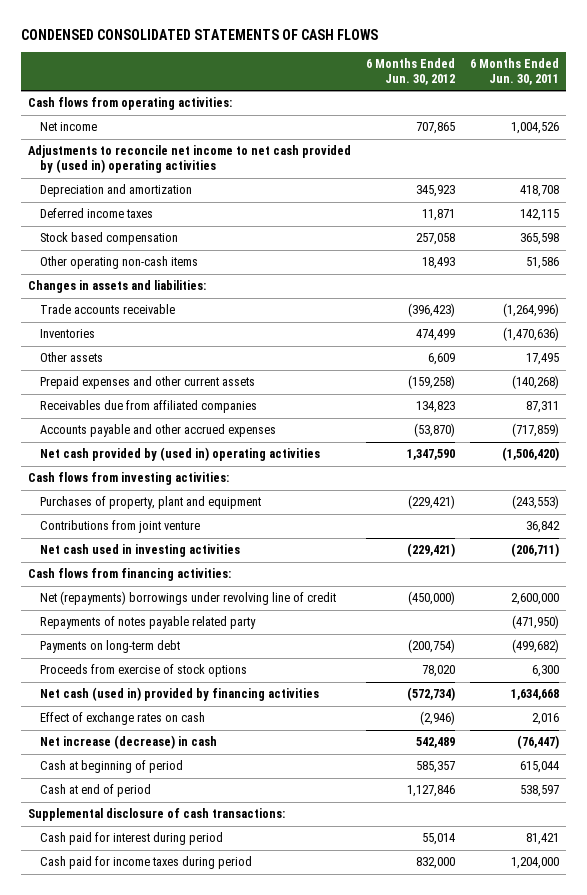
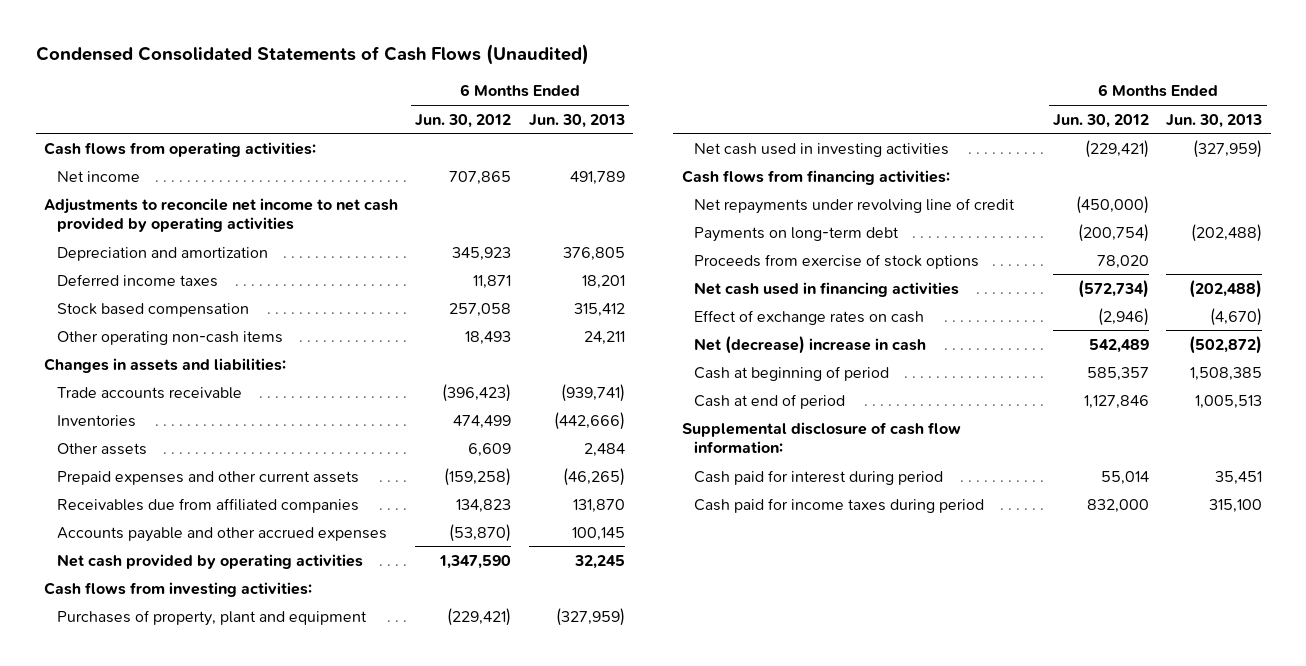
[20,28,378,40] CONDENSED CONSOLIDATED STATEMENTS OF CASH FLOWS -> [35,44,589,66] Condensed Consolidated Statements of Cash Flows (Unaudited)
[469,58,559,85] 6 Months Ended Jun. 30, 2011 -> none
none -> [528,113,625,128] Jun. 30, 2013
[28,145,352,173] Adjustments to reconcile net income to net cash provided by (used in) operating activities -> [44,197,399,233] Adjustments to reconcile net income to net cash provided by operating activities
[39,447,320,462] Net cash provided by (used in) operating activities -> [56,553,363,569] Net cash provided by operating activities
[39,520,200,534] Contributions from joint venture -> none
[39,616,256,630] Repayments of notes payable related party -> none
[39,591,336,606] Net (repayments) borrowings under revolving line of credit -> [694,197,1016,214] Net repayments under revolving line of credit
[39,687,319,702] Net cash (used in) provided by financing activities -> [694,281,960,297] Net cash used in financing activities
[39,735,217,750] Net increase (decrease) in cash -> [694,335,927,354] Net (decrease) increase in cash
[28,808,286,822] Supplemental disclosure of cash transactions: -> [681,421,961,454] Supplemental disclosure of cash flow information:

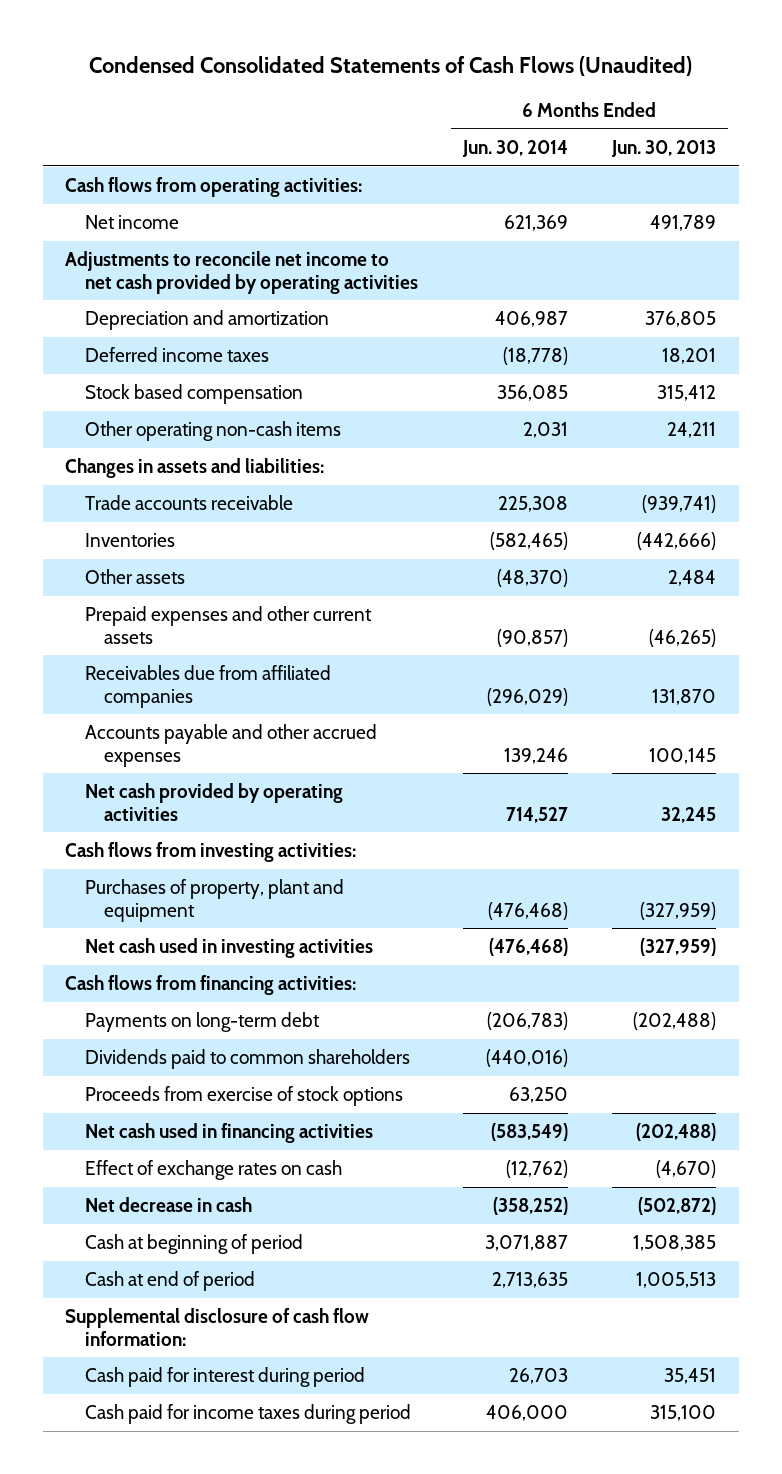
[415,113,512,128] Jun. 30, 2012 -> none
none -> [461,139,568,157] Jun. 30, 2014
[694,197,1016,214] Net repayments under revolving line of credit -> none
none -> [84,1049,410,1070] Dividends paid to common shareholders
[694,335,927,354] Net (decrease) increase in cash -> [84,1197,252,1213] Net decrease in cash

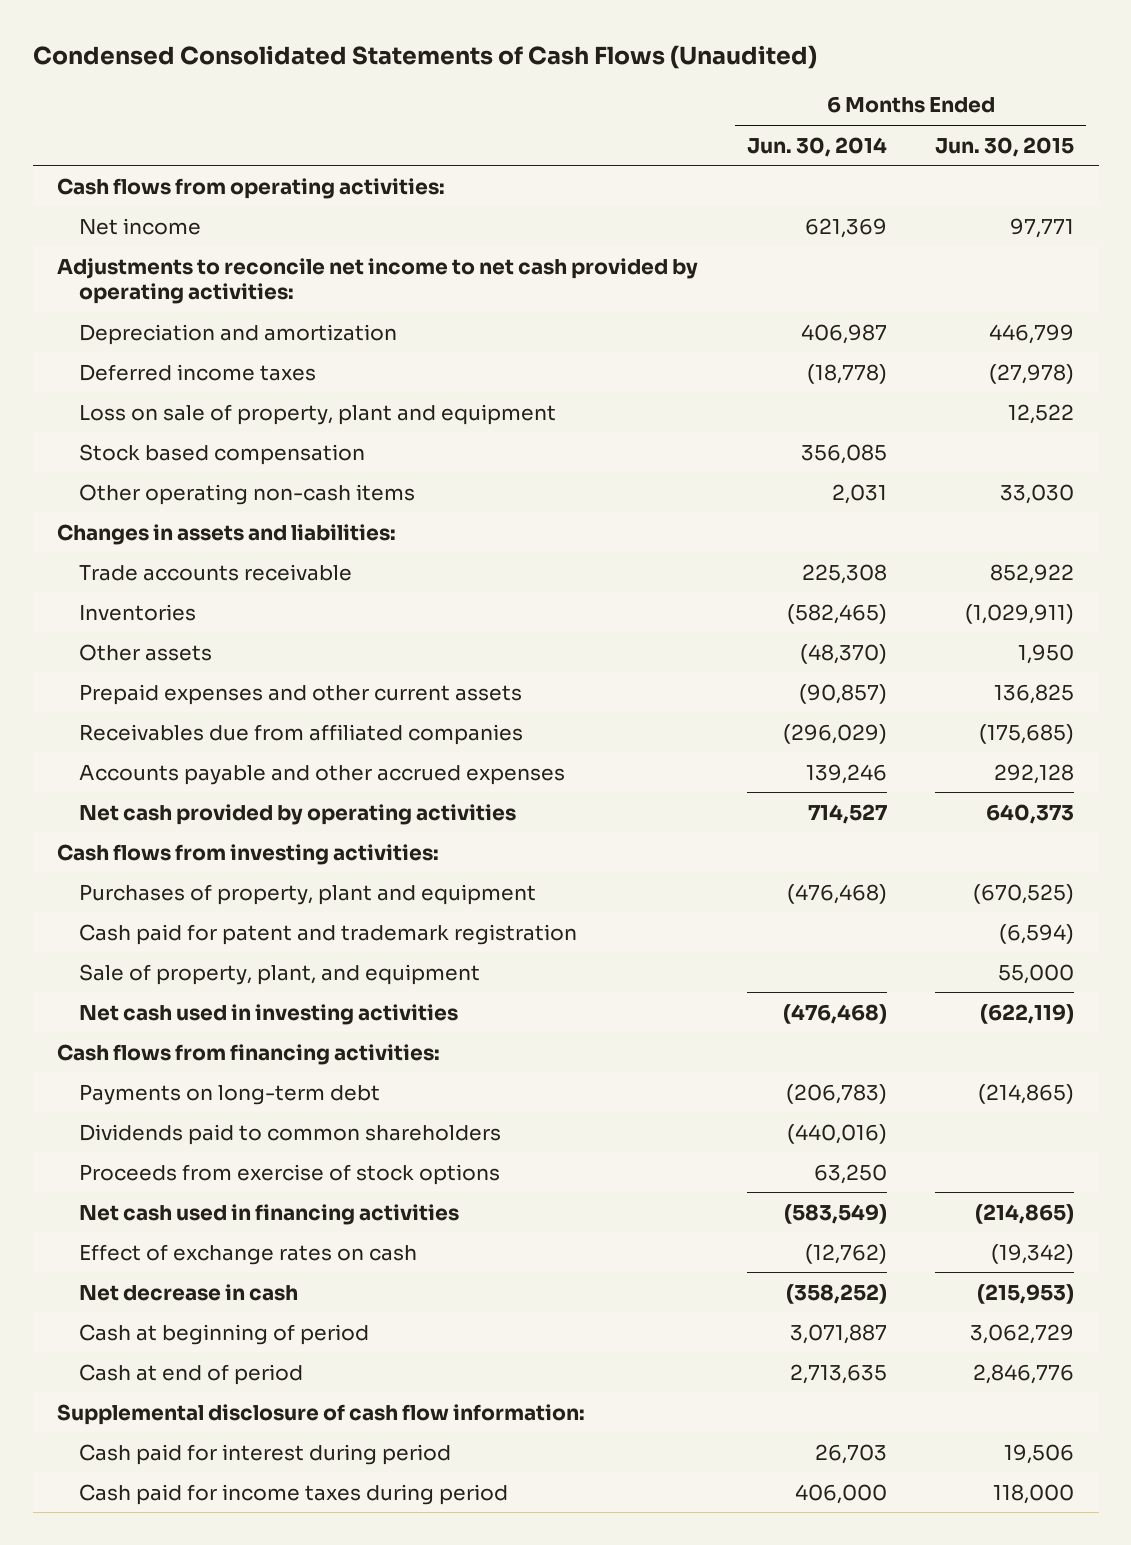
[611,139,717,157] Jun. 30, 2013 -> none
none -> [935,136,1075,157] Jun. 30, 2015
[65,251,418,294] Adjustments to reconcile net income to net cash provided by operating activities -> [57,257,699,305] Adjustments to reconcile net income to net cash provided by operating activities:
none -> [78,403,556,425] Loss on sale of property, plant and equipment
none -> [78,923,577,945] Cash paid for patent and trademark registration
none -> [78,963,480,985] Sale of property, plant, and equipment

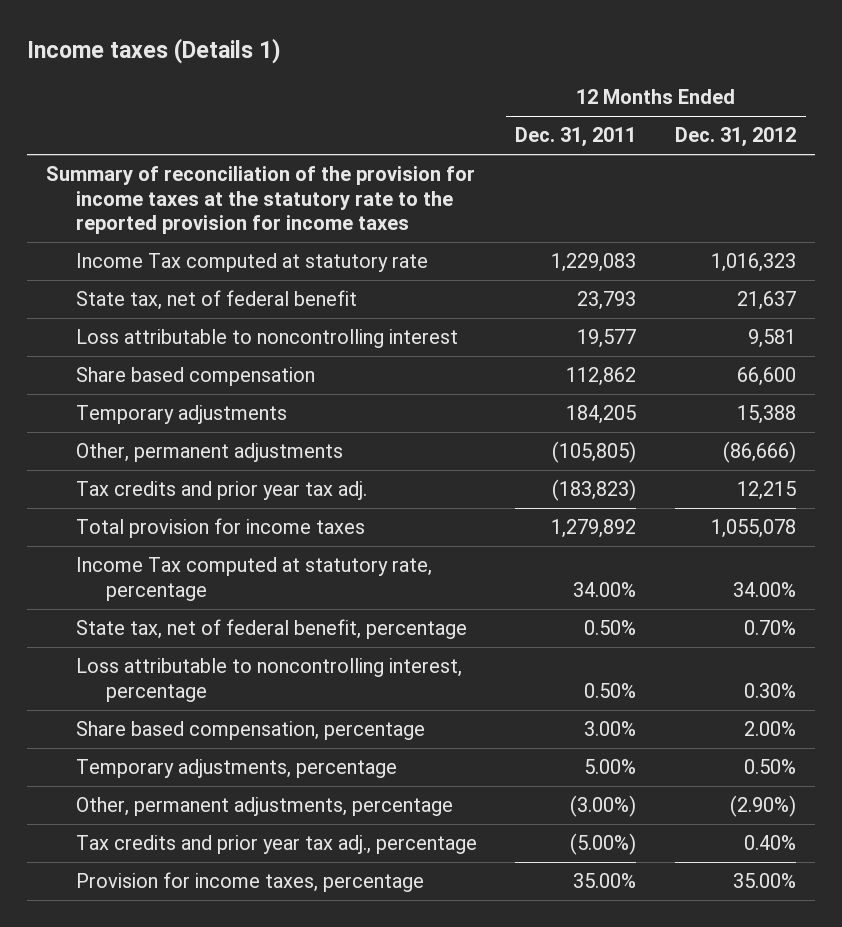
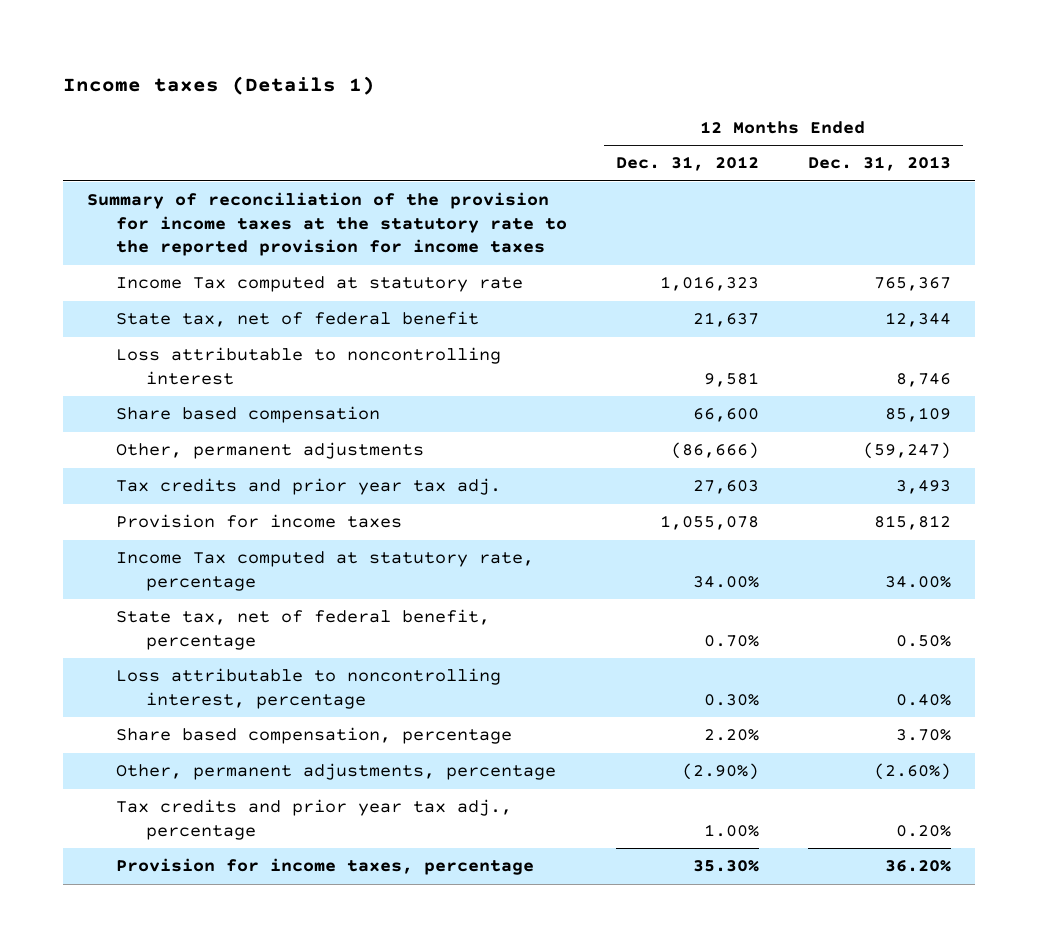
[515,127,637,148] Dec. 31, 2011 -> none
none -> [807,156,951,172] Dec. 31, 2013
[75,405,287,425] Temporary adjustments -> none
[736,481,796,501] 12,215 -> [693,480,760,495] 27,603
[75,518,365,539] Total provision for income taxes -> [116,514,403,529] Provision for income taxes
[75,759,397,779] Temporary adjustments, percentage -> none
[743,721,796,737] 2.00% -> [704,729,760,742] 2.20%
[743,835,796,851] 0.40% -> [704,823,760,837] 1.00%
[732,873,796,889] 35.00% -> [693,860,760,873] 35.30%

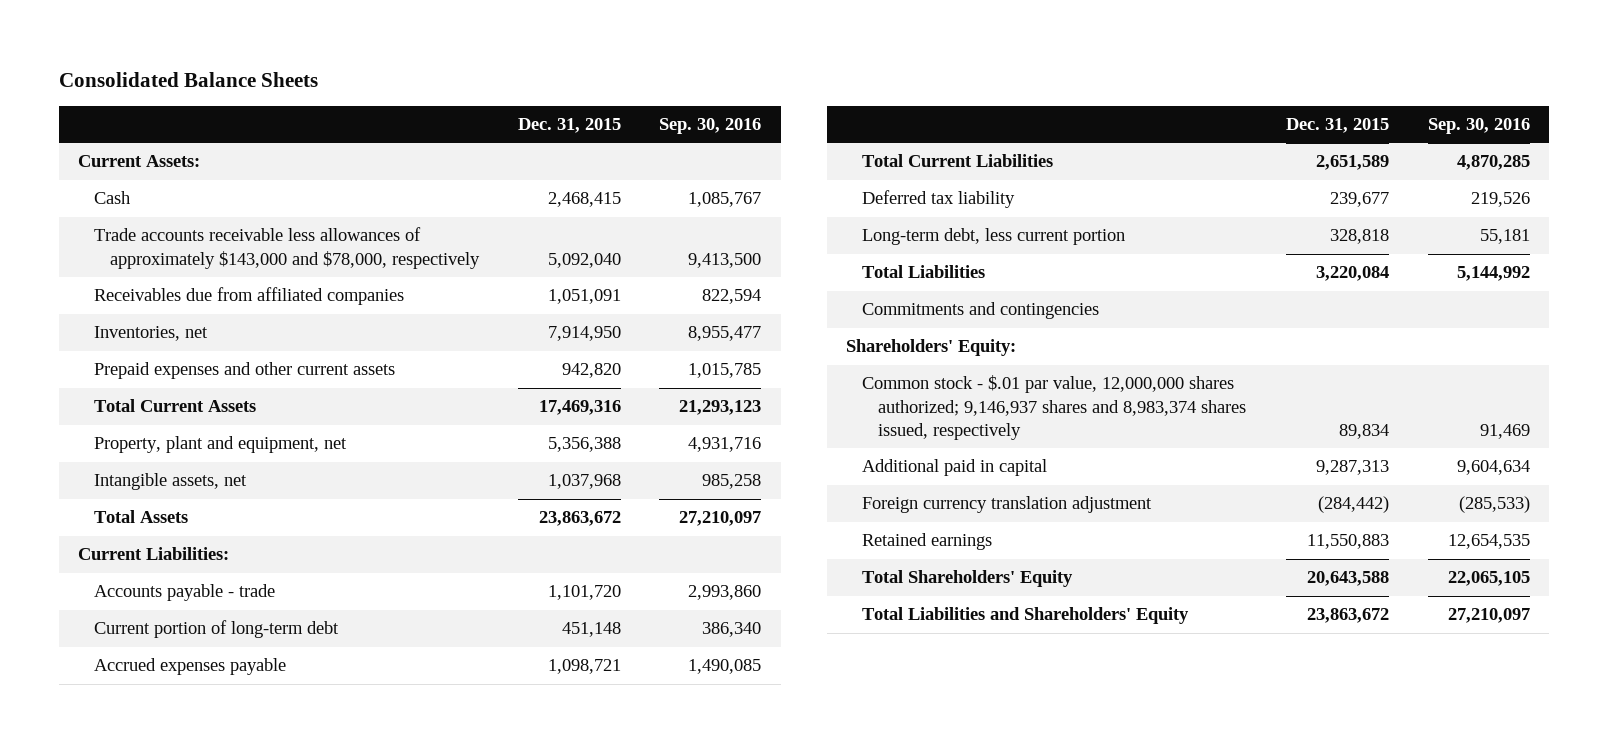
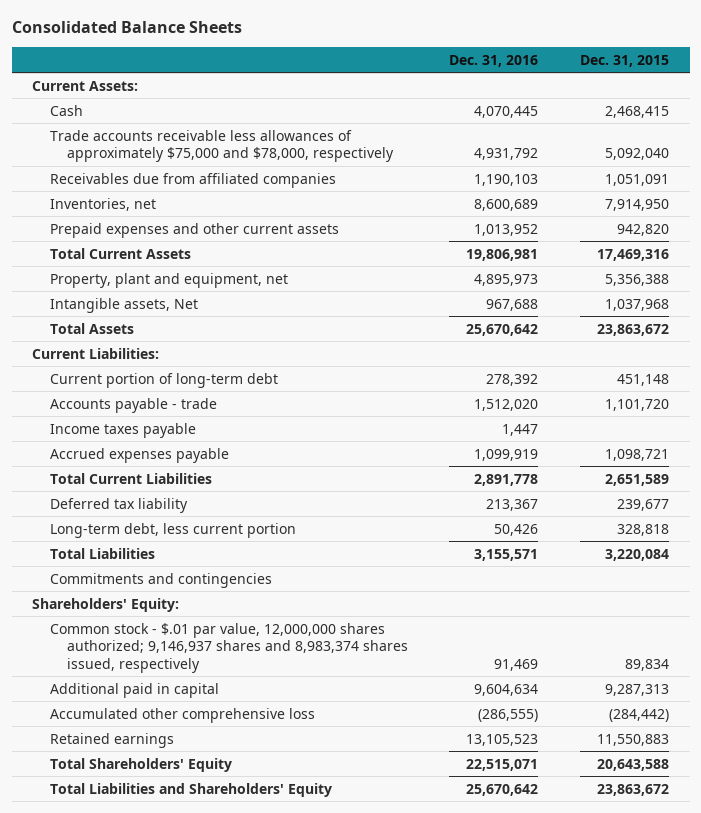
[659,118,762,135] Sep. 30, 2016 -> none
none -> [449,54,539,67] Dec. 31, 2016
[93,227,480,269] Trade accounts receivable less allowances of approximately $143,000 and $78,000, respectively -> [49,129,394,163] Trade accounts receivable less allowances of approximately $75,000 and $78,000, respectively
[93,473,247,491] Intangible assets, net -> [49,297,198,313] Intangible assets, Net
[93,584,275,602] Accounts payable - trade -> [49,397,217,413] Accounts payable - trade
none -> [49,422,196,438] Income taxes payable
[862,496,1153,514] Foreign currency translation adjustment -> [49,707,315,723] Accumulated other comprehensive loss

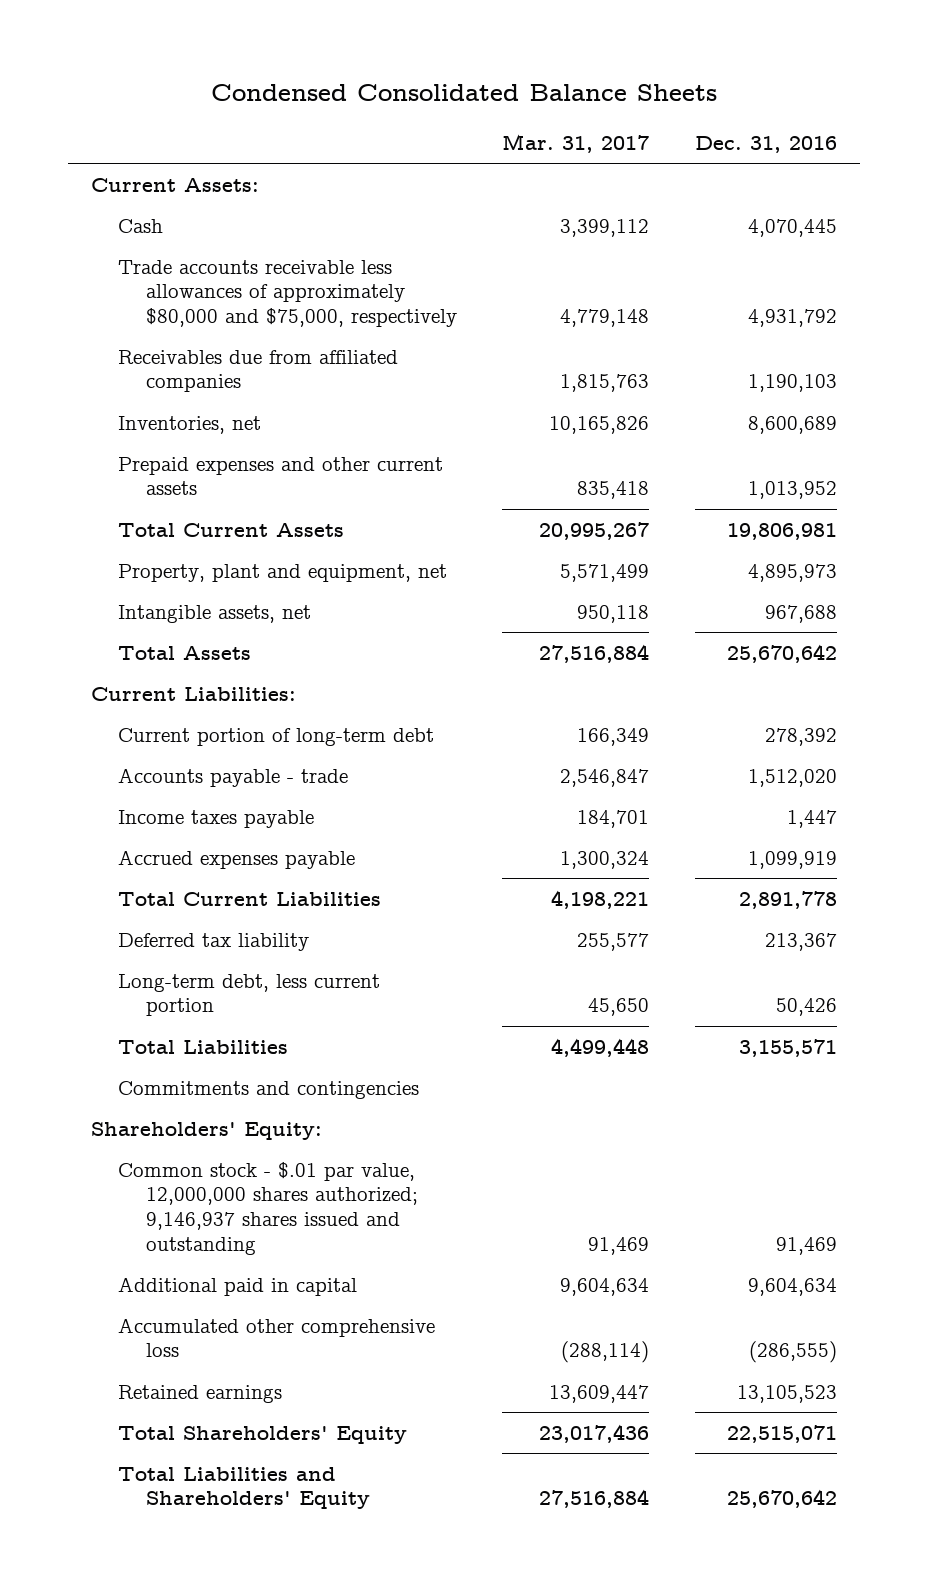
[11,21,242,34] Consolidated Balance Sheets -> [211,84,718,102] Condensed Consolidated Balance Sheets
[580,54,670,67] Dec. 31, 2015 -> none
none -> [502,133,650,153] Mar. 31, 2017
[49,129,394,163] Trade accounts receivable less allowances of approximately $75,000 and $78,000, respectively -> [118,259,457,328] Trade accounts receivable less allowances of approximately $80,000 and $75,000, respectively
[49,297,198,313] Intangible assets, Net -> [118,604,312,623] Intangible assets, net
[49,622,408,673] Common stock - $.01 par value, 12,000,000 shares authorized; 9,146,937 shares and 8,983,374 shares issued, respectively -> [118,1161,418,1255] Common stock - $.01 par value, 12,000,000 shares authorized; 9,146,937 shares issued and outstanding

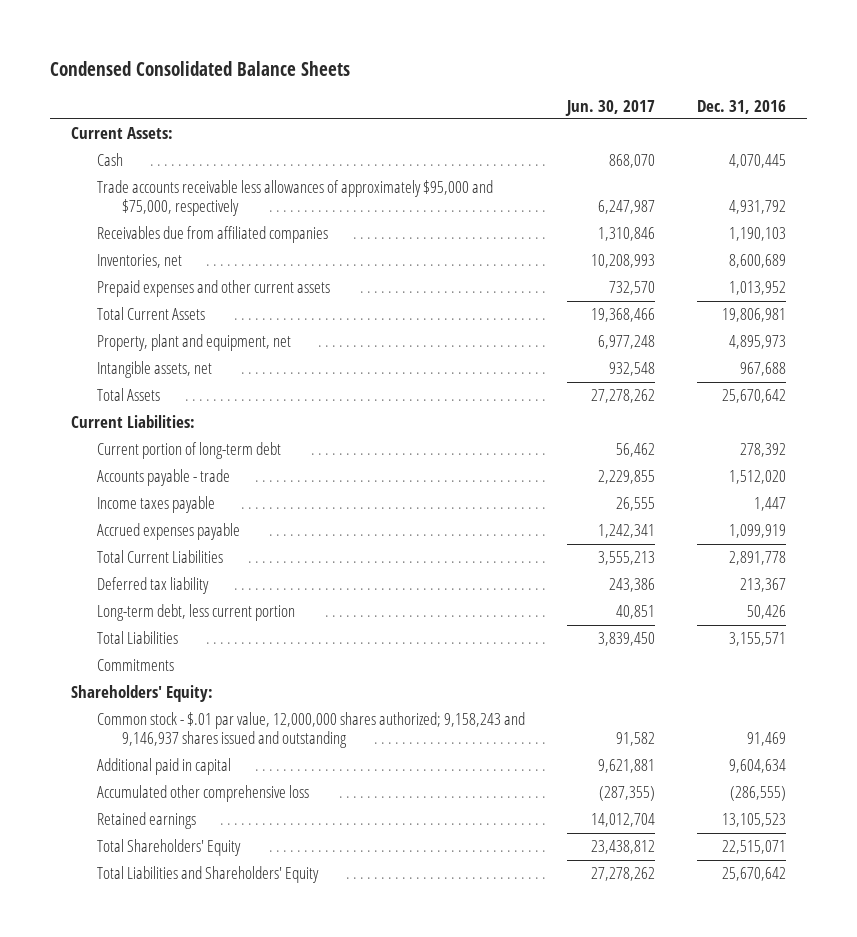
[502,133,650,153] Mar. 31, 2017 -> none
none -> [564,99,655,116] Jun. 30, 2017
[118,259,457,328] Trade accounts receivable less allowances of approximately $80,000 and $75,000, respectively -> [96,180,493,217] Trade accounts receivable less allowances of approximately $95,000 and $75,000, respectively
[118,1080,420,1099] Commitments and contingencies -> [96,659,174,672] Commitments
[118,1161,418,1255] Common stock - $.01 par value, 12,000,000 shares authorized; 9,146,937 shares issued and outstanding -> [96,712,525,749] Common stock - $.01 par value, 12,000,000 shares authorized; 9,158,243 and 9,146,937 shares issued and outstanding

